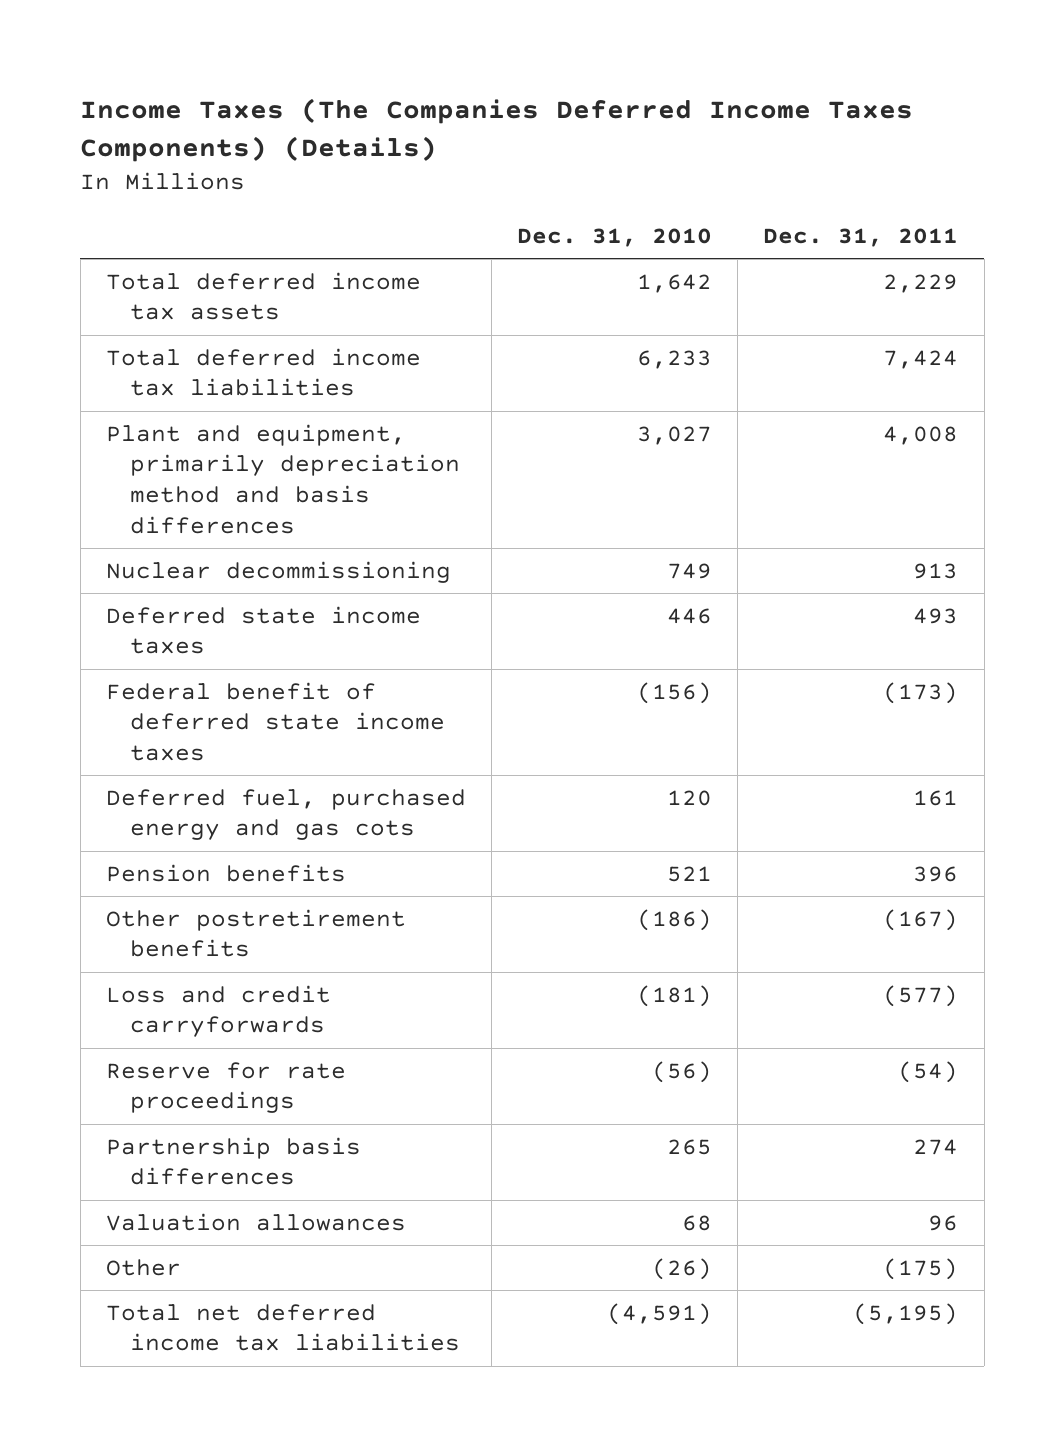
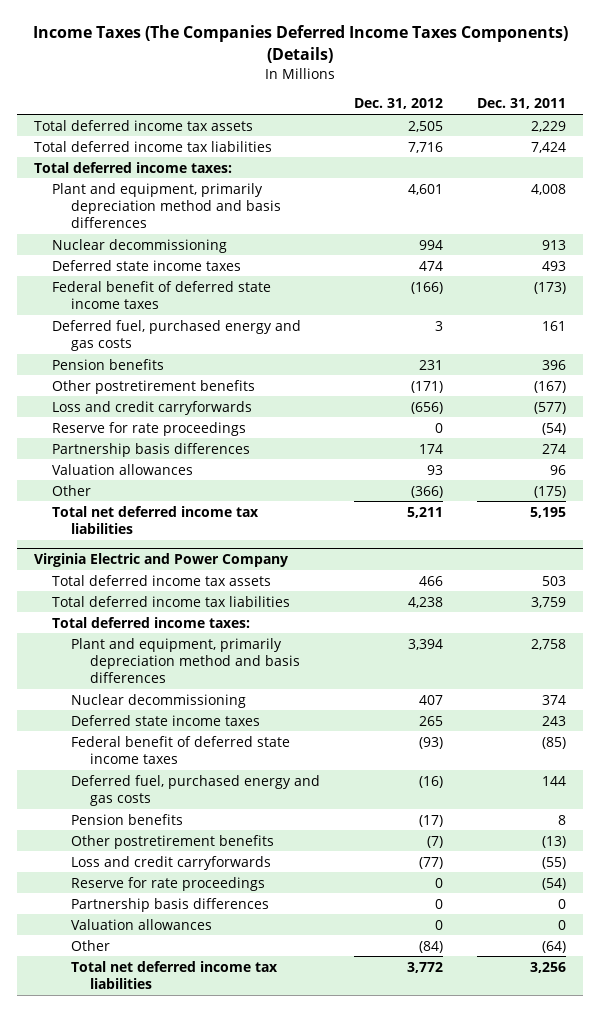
[517,227,713,247] Dec. 31, 2010 -> none
none -> [353,98,443,110] Dec. 31, 2012
none -> [33,161,232,173] Total deferred income taxes:
[105,788,466,841] Deferred fuel, purchased energy and gas cots -> [52,319,302,351] Deferred fuel, purchased energy and gas costs
[853,1302,959,1325] (5,195) -> [529,506,566,518] 5,195
none -> [33,553,288,568] Virginia Electric and Power Company
none -> [52,574,272,586] Total deferred income tax assets
none -> [52,595,291,607] Total deferred income tax liabilities
none -> [52,616,251,628] Total deferred income taxes:
none -> [71,637,300,684] Plant and equipment, primarily depreciation method and basis differences
none -> [71,693,247,708] Nuclear decommissioning
none -> [71,714,261,726] Deferred state income taxes
none -> [71,735,291,764] Federal benefit of deferred state income taxes
none -> [71,774,321,806] Deferred fuel, purchased energy and gas costs
none -> [71,813,184,825] Pension benefits
none -> [71,834,275,849] Other postretirement benefits
none -> [71,855,272,870] Loss and credit carryforwards
none -> [71,876,266,891] Reserve for rate proceedings
none -> [71,897,270,912] Partnership basis differences
none -> [71,918,213,930] Valuation allowances
none -> [71,939,111,951] Other
none -> [71,960,279,989] Total net deferred income tax liabilities

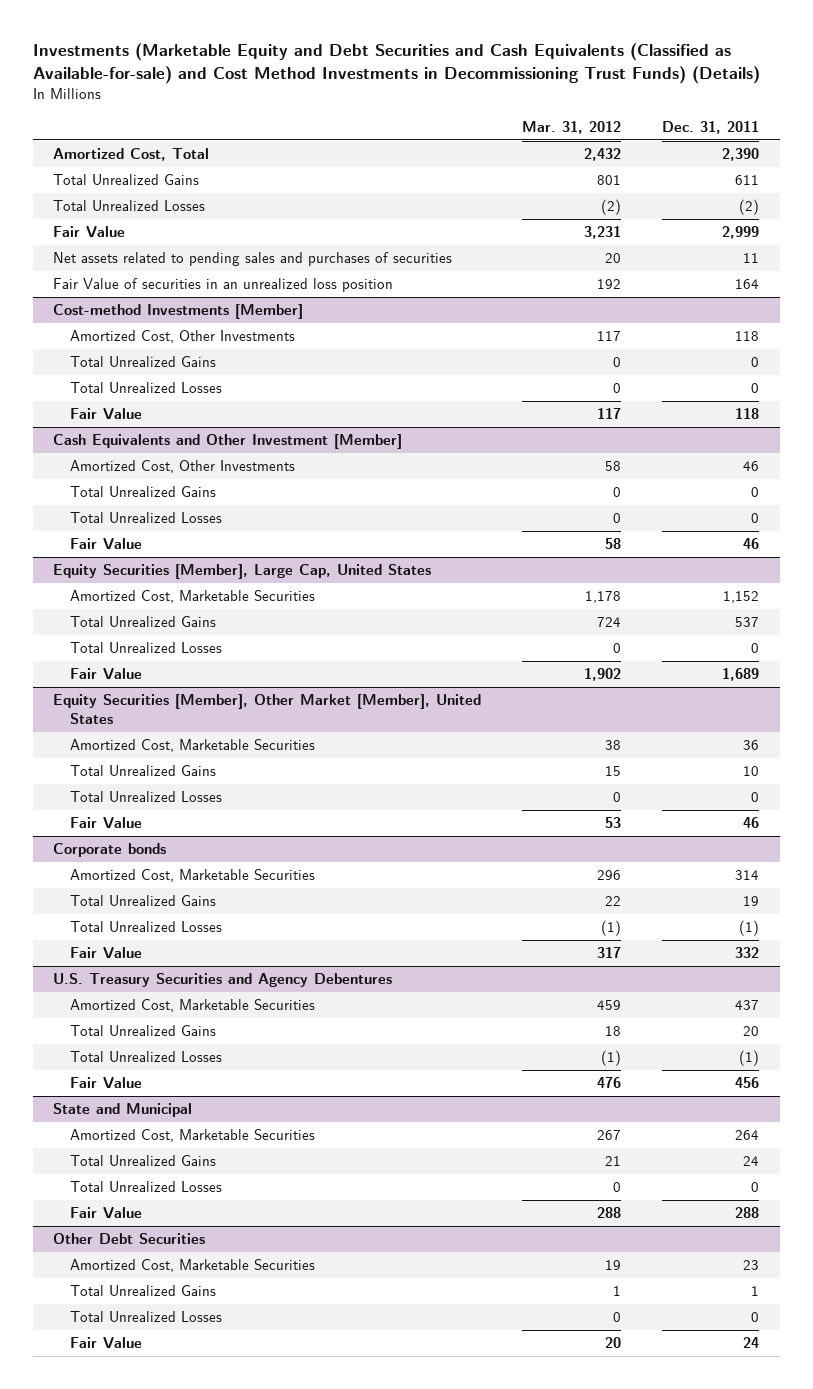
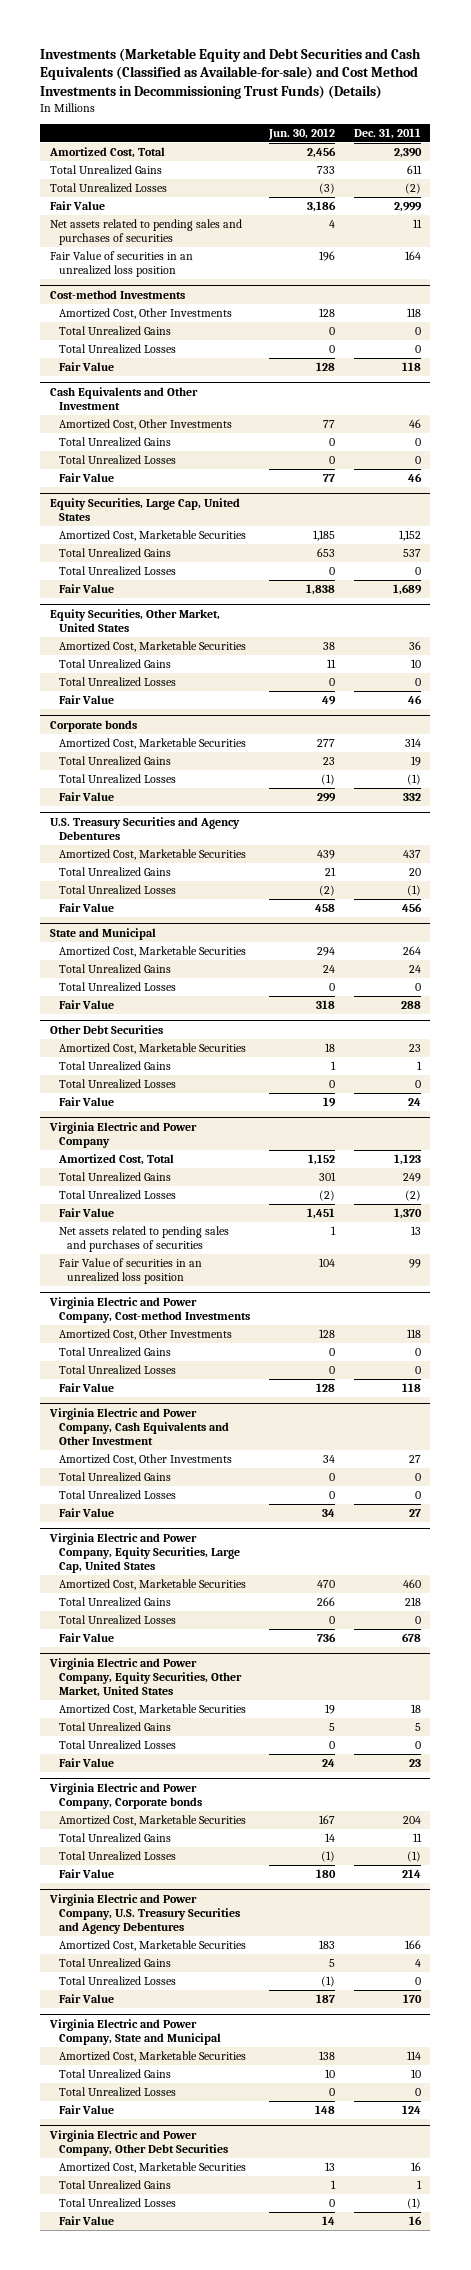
[522,121,622,135] Mar. 31, 2012 -> none
none -> [267,127,335,140] Jun. 30, 2012
[53,304,304,320] Cost-method Investments [Member] -> [49,290,185,300] Cost-method Investments
[53,434,403,450] Cash Equivalents and Other Investment [Member] -> [49,387,198,410] Cash Equivalents and Other Investment
[53,564,432,580] Equity Securities [Member], Large Cap, United States -> [49,498,240,521] Equity Securities, Large Cap, United States
[53,694,482,725] Equity Securities [Member], Other Market [Member], United States -> [49,609,220,632] Equity Securities, Other Market, United States
none -> [48,1122,197,1148] Virginia Electric and Power Company
none -> [57,1154,174,1166] Amortized Cost, Total
none -> [58,1172,171,1183] Total Unrealized Gains
none -> [58,1190,176,1201] Total Unrealized Losses
none -> [58,1208,114,1218] Fair Value
none -> [58,1226,229,1253] Net assets related to pending sales and purchases of securities
none -> [58,1258,202,1285] Fair Value of securities in an unrealized loss position
none -> [48,1297,250,1323] Virginia Electric and Power Company, Cost-method Investments
none -> [58,1329,232,1341] Amortized Cost, Other Investments
none -> [58,1347,171,1358] Total Unrealized Gains
none -> [58,1365,176,1376] Total Unrealized Losses
none -> [58,1383,114,1393] Fair Value
none -> [48,1408,229,1445] Virginia Electric and Power Company, Cash Equivalents and Other Investment
none -> [58,1454,232,1466] Amortized Cost, Other Investments
none -> [58,1472,171,1483] Total Unrealized Gains
none -> [58,1490,176,1501] Total Unrealized Losses
none -> [58,1508,114,1518] Fair Value
none -> [48,1533,240,1573] Virginia Electric and Power Company, Equity Securities, Large Cap, United States
none -> [58,1579,246,1591] Amortized Cost, Marketable Securities
none -> [58,1597,171,1608] Total Unrealized Gains
none -> [58,1615,176,1626] Total Unrealized Losses
none -> [58,1633,114,1643] Fair Value
none -> [48,1658,242,1697] Virginia Electric and Power Company, Equity Securities, Other Market, United States
none -> [58,1704,246,1716] Amortized Cost, Marketable Securities
none -> [58,1722,171,1733] Total Unrealized Gains
none -> [58,1740,176,1751] Total Unrealized Losses
none -> [58,1758,114,1768] Fair Value
none -> [48,1783,202,1809] Virginia Electric and Power Company, Corporate bonds
none -> [58,1815,246,1827] Amortized Cost, Marketable Securities
none -> [58,1833,171,1844] Total Unrealized Gains
none -> [58,1851,176,1862] Total Unrealized Losses
none -> [58,1869,114,1879] Fair Value
none -> [48,1894,240,1934] Virginia Electric and Power Company, U.S. Treasury Securities and Agency Debentures
none -> [58,1940,246,1952] Amortized Cost, Marketable Securities
none -> [58,1958,171,1969] Total Unrealized Gains
none -> [58,1976,176,1987] Total Unrealized Losses
none -> [58,1994,114,2004] Fair Value
none -> [48,2019,221,2045] Virginia Electric and Power Company, State and Municipal
none -> [58,2051,246,2063] Amortized Cost, Marketable Securities
none -> [58,2069,171,2080] Total Unrealized Gains
none -> [58,2087,176,2098] Total Unrealized Losses
none -> [58,2105,114,2115] Fair Value
none -> [48,2130,228,2156] Virginia Electric and Power Company, Other Debt Securities
none -> [58,2162,246,2174] Amortized Cost, Marketable Securities
none -> [58,2180,171,2191] Total Unrealized Gains
none -> [58,2198,176,2209] Total Unrealized Losses
none -> [58,2216,114,2226] Fair Value

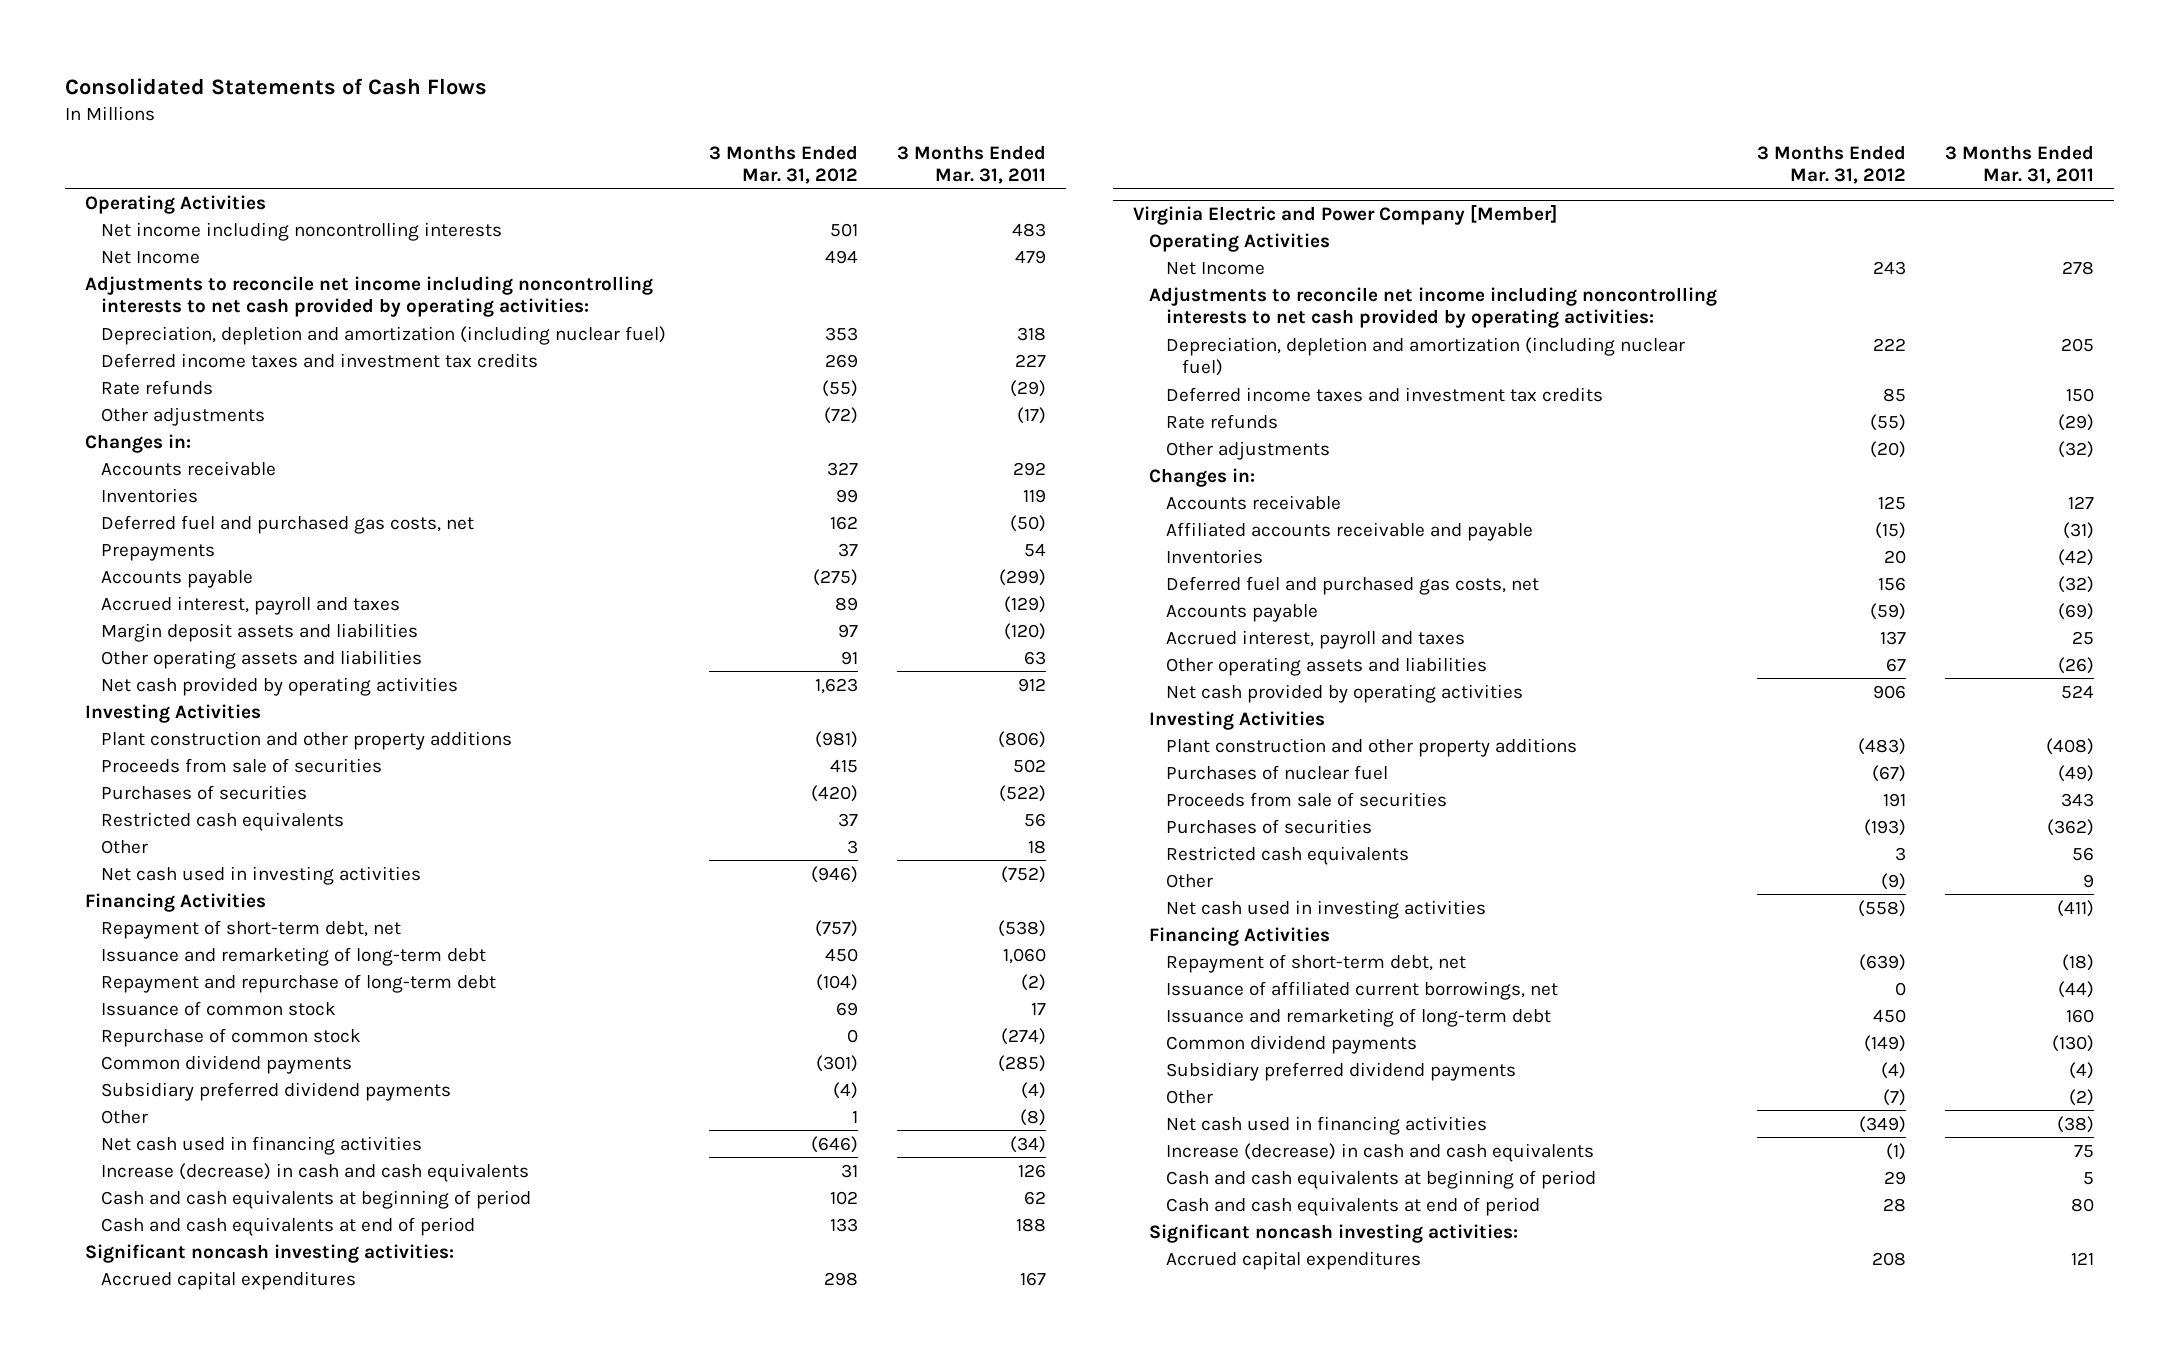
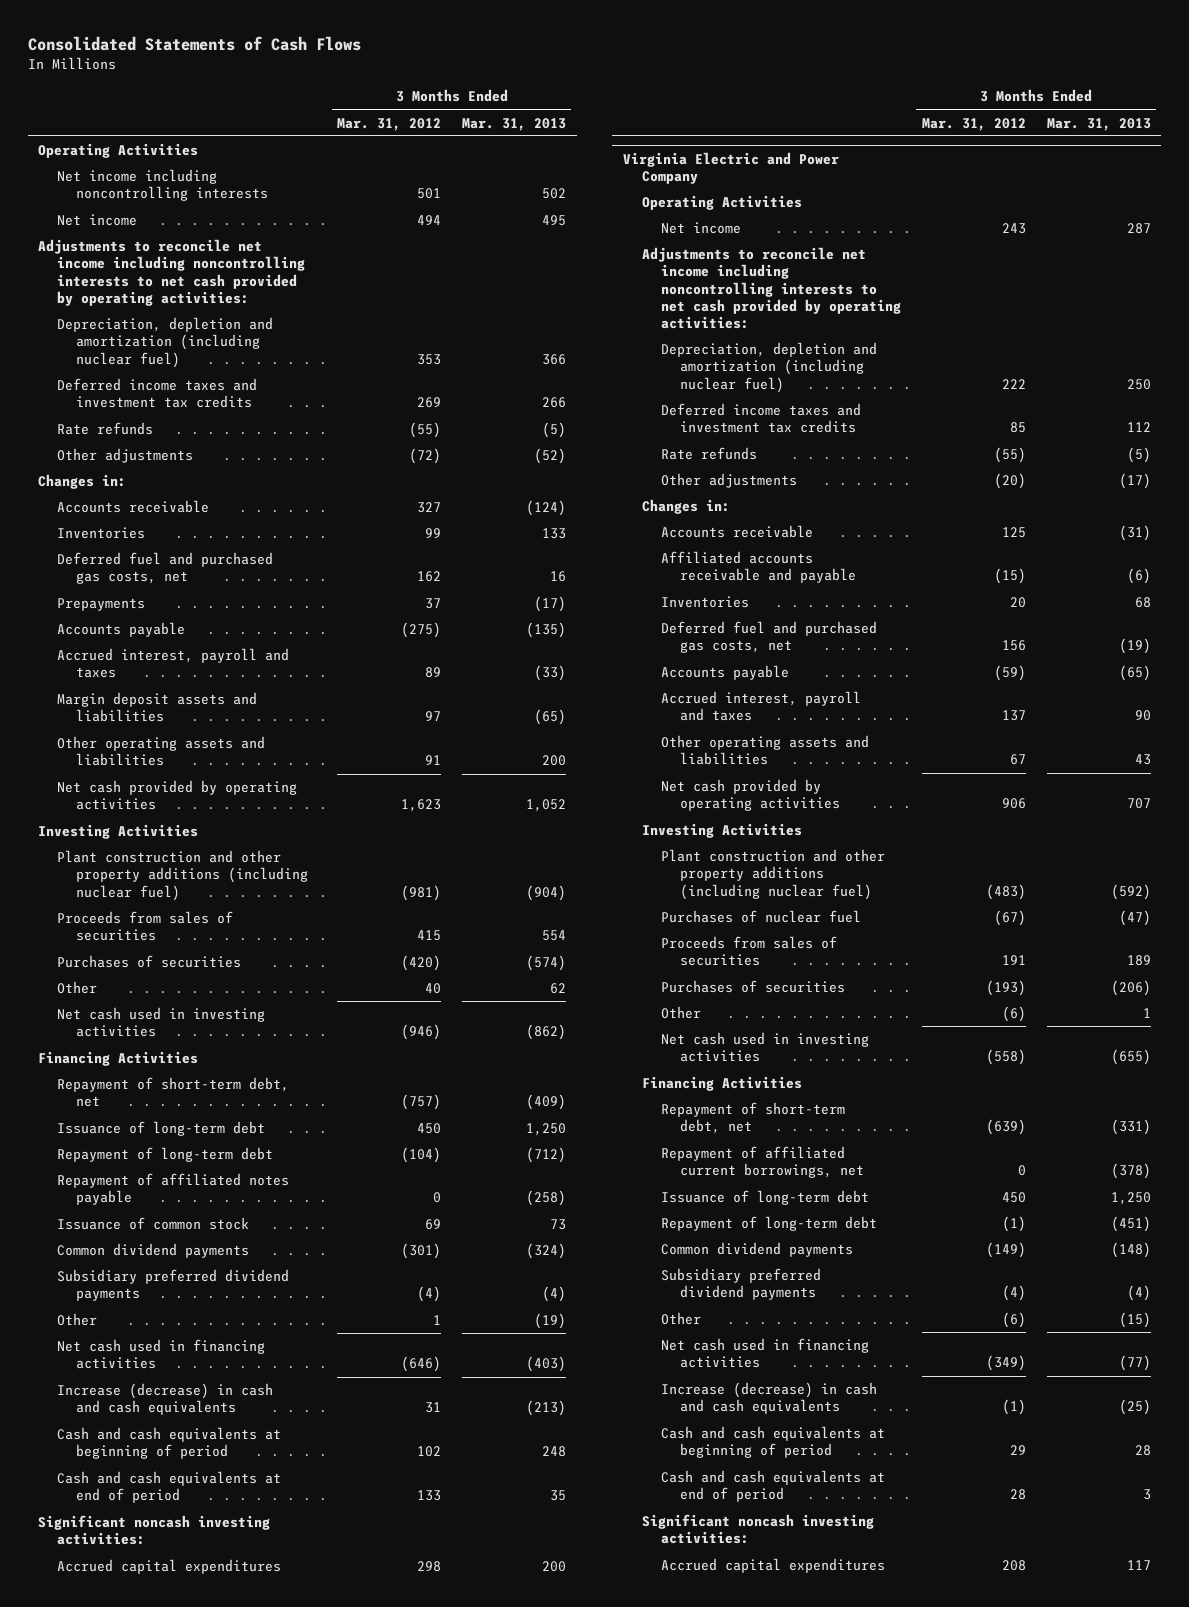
[897,144,1047,184] 3 Months Ended Mar. 31, 2011 -> none
none -> [462,117,567,131] Mar. 31, 2013
[101,250,201,264] Net Income -> [57,214,138,227] Net income
[101,730,513,750] Plant construction and other property additions -> [57,850,309,901] Plant construction and other property additions (including nuclear fuel)
[101,757,383,773] Proceeds from sale of securities -> [57,911,234,942] Proceeds from sales of securities
[101,811,345,831] Restricted cash equivalents -> none
[846,839,858,854] 3 -> [425,983,442,995] 40
[101,946,487,966] Issuance and remarketing of long-term debt -> [57,1121,266,1137] Issuance of long-term debt
[101,973,497,993] Repayment and repurchase of long-term debt -> [57,1147,274,1163] Repayment of long-term debt
none -> [57,1173,290,1206] Repayment of affiliated notes payable
[101,1027,362,1047] Repurchase of common stock -> none
[1132,203,1557,225] Virginia Electric and Power Company [Member] -> [622,151,839,184] Virginia Electric and Power Company
[1165,261,1265,275] Net Income -> [660,222,741,235] Net income
[1165,737,1577,757] Plant construction and other property additions -> [660,849,885,900] Plant construction and other property additions (including nuclear fuel)
[1165,791,1447,807] Proceeds from sale of securities -> [660,936,837,967] Proceeds from sales of securities
[1165,845,1409,865] Restricted cash equivalents -> none
[1880,872,1906,890] (9) -> [1001,1006,1026,1023] (6)
[1165,980,1558,1000] Issuance of affiliated current borrowings, net -> [660,1146,864,1179] Repayment of affiliated current borrowings, net
[1165,1007,1551,1027] Issuance and remarketing of long-term debt -> [660,1190,869,1206] Issuance of long-term debt
none -> [660,1216,877,1232] Repayment of long-term debt
[1882,1088,1906,1106] (7) -> [1001,1312,1026,1329] (6)

